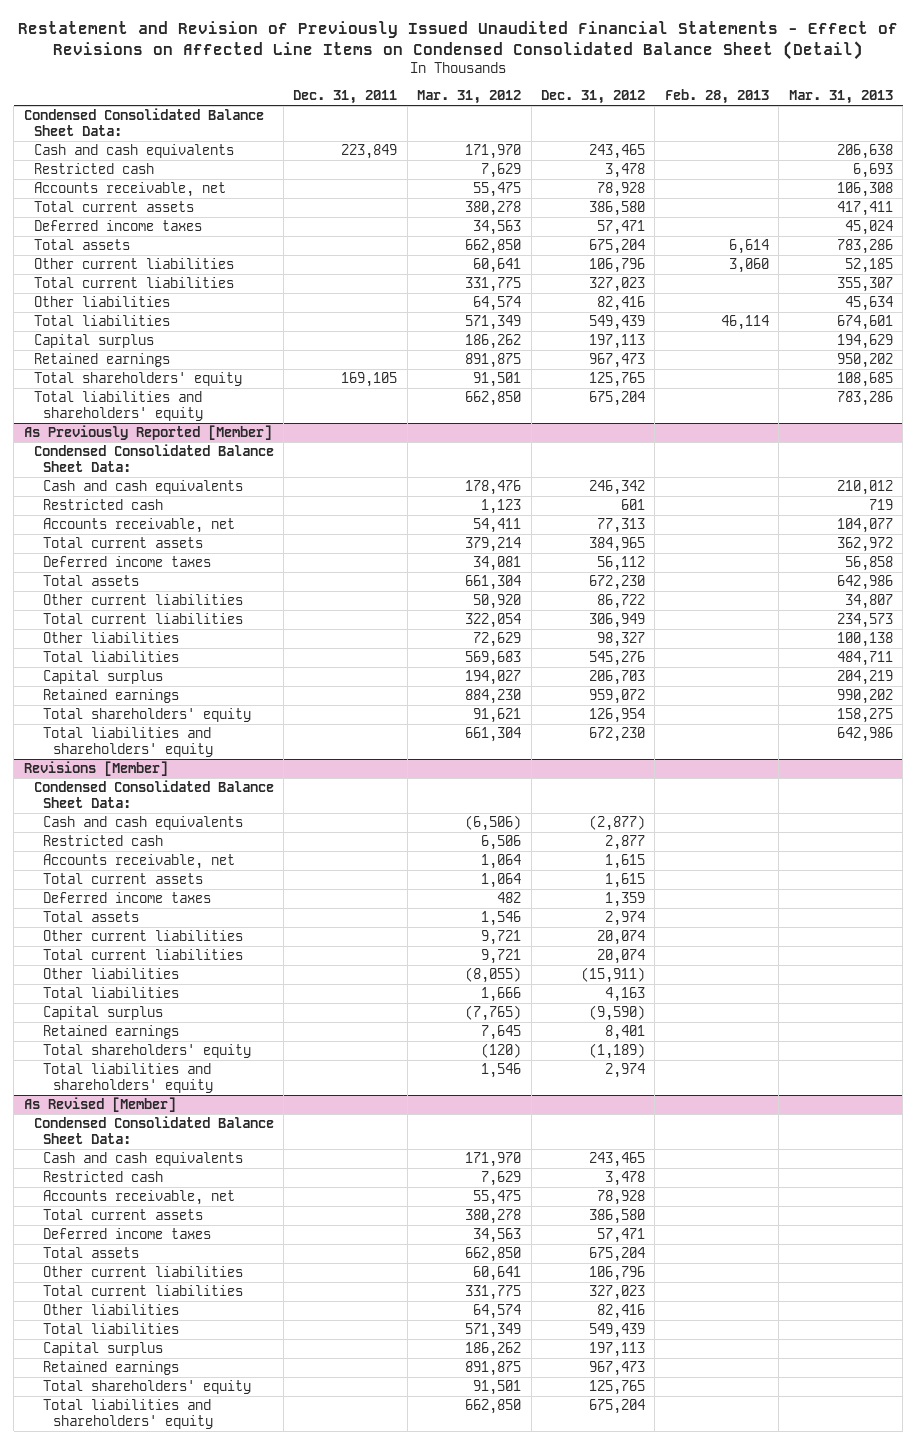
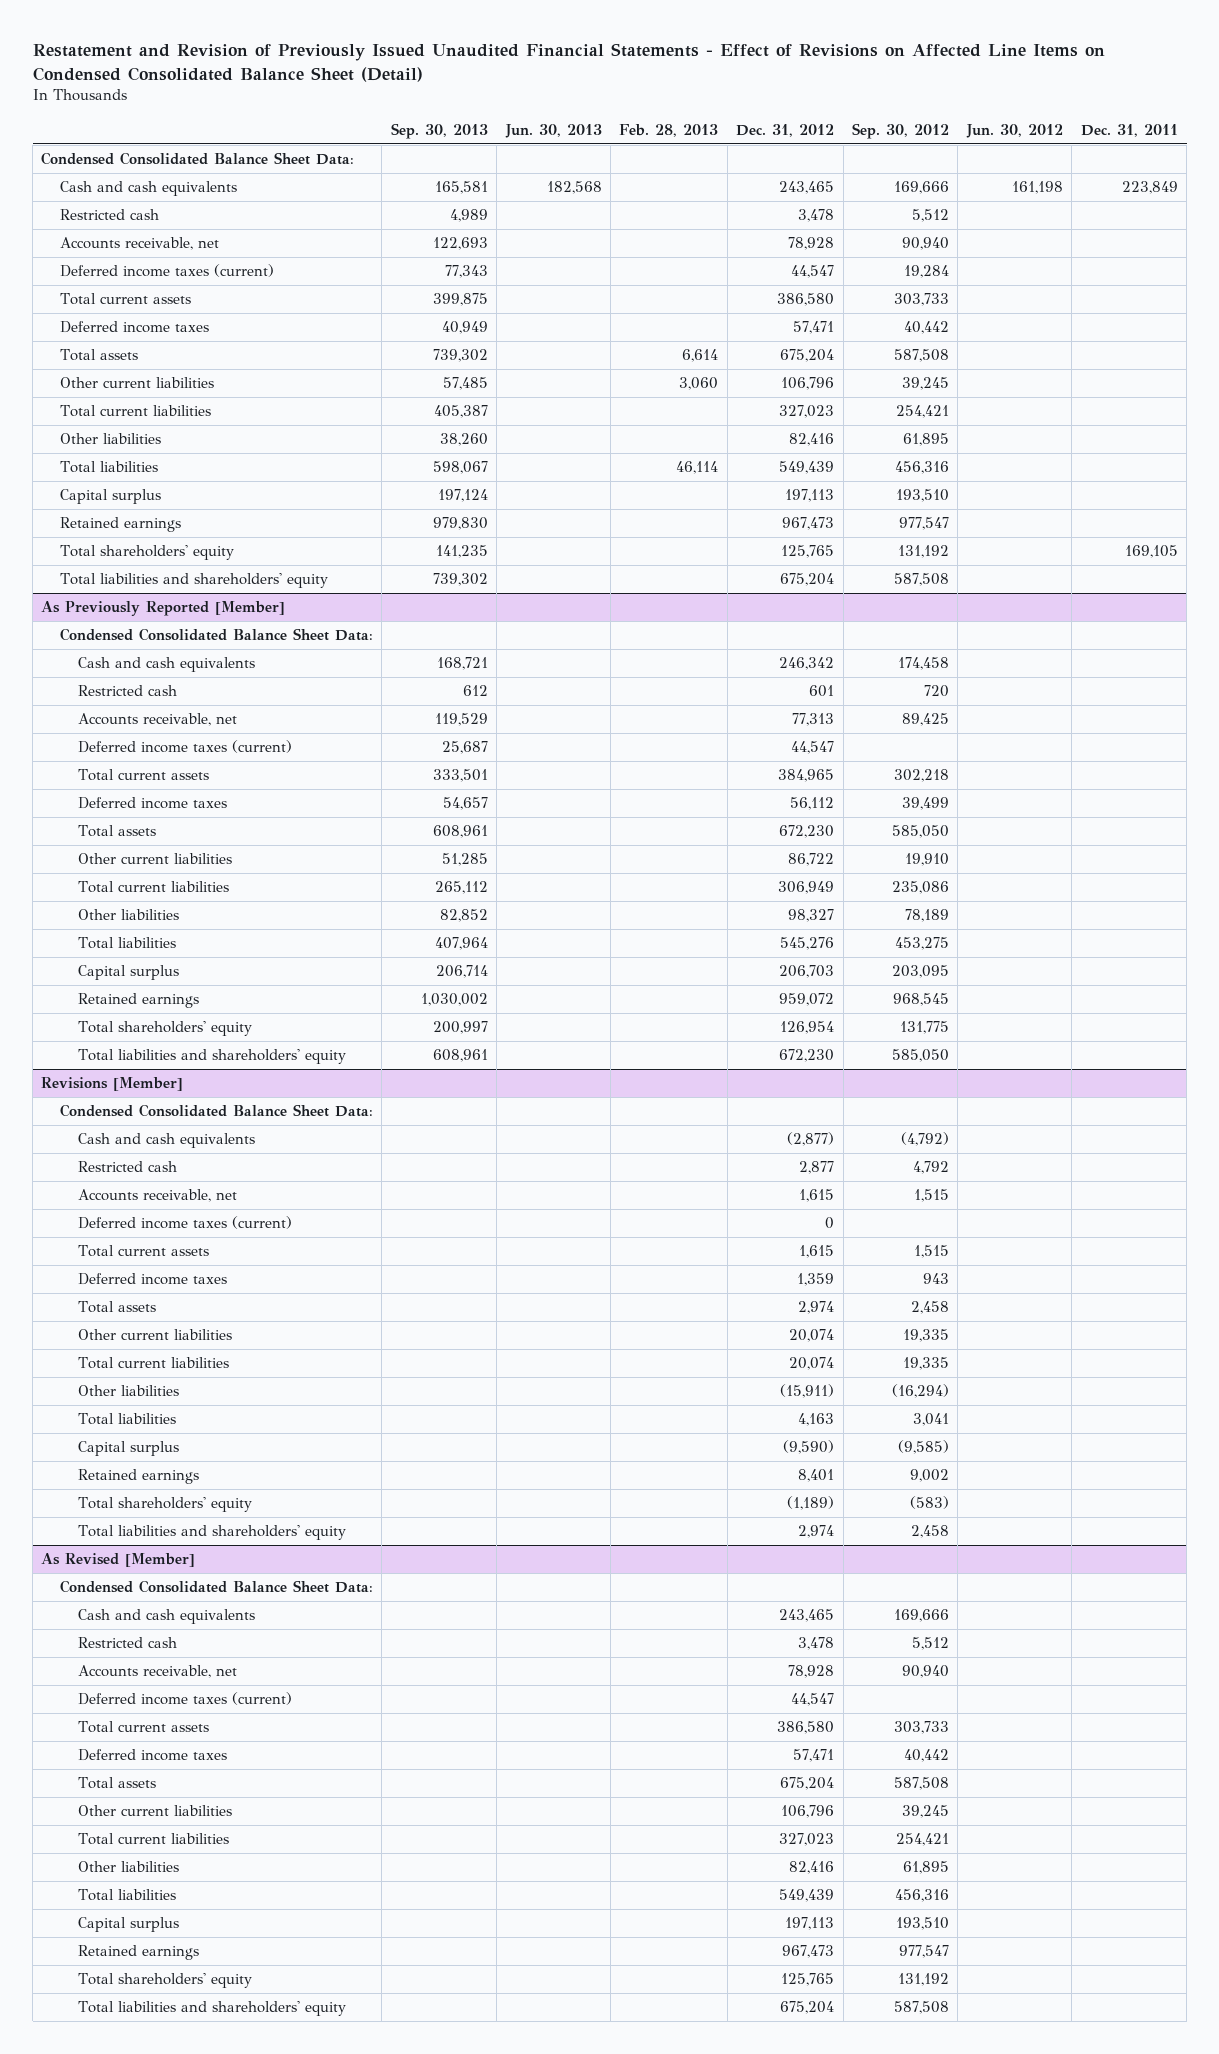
[417,90,522,105] Mar. 31, 2012 -> none
[788,90,893,105] Mar. 31, 2013 -> none
none -> [390,122,488,139] Sep. 30, 2013
none -> [504,123,602,138] Jun. 30, 2013
none -> [852,122,950,139] Sep. 30, 2012
none -> [965,123,1063,138] Jun. 30, 2012
none -> [59,264,274,278] Deferred income taxes (current)
none -> [78,740,293,754] Deferred income taxes (current)
none -> [78,1216,293,1230] Deferred income taxes (current)
none -> [78,1692,293,1706] Deferred income taxes (current)

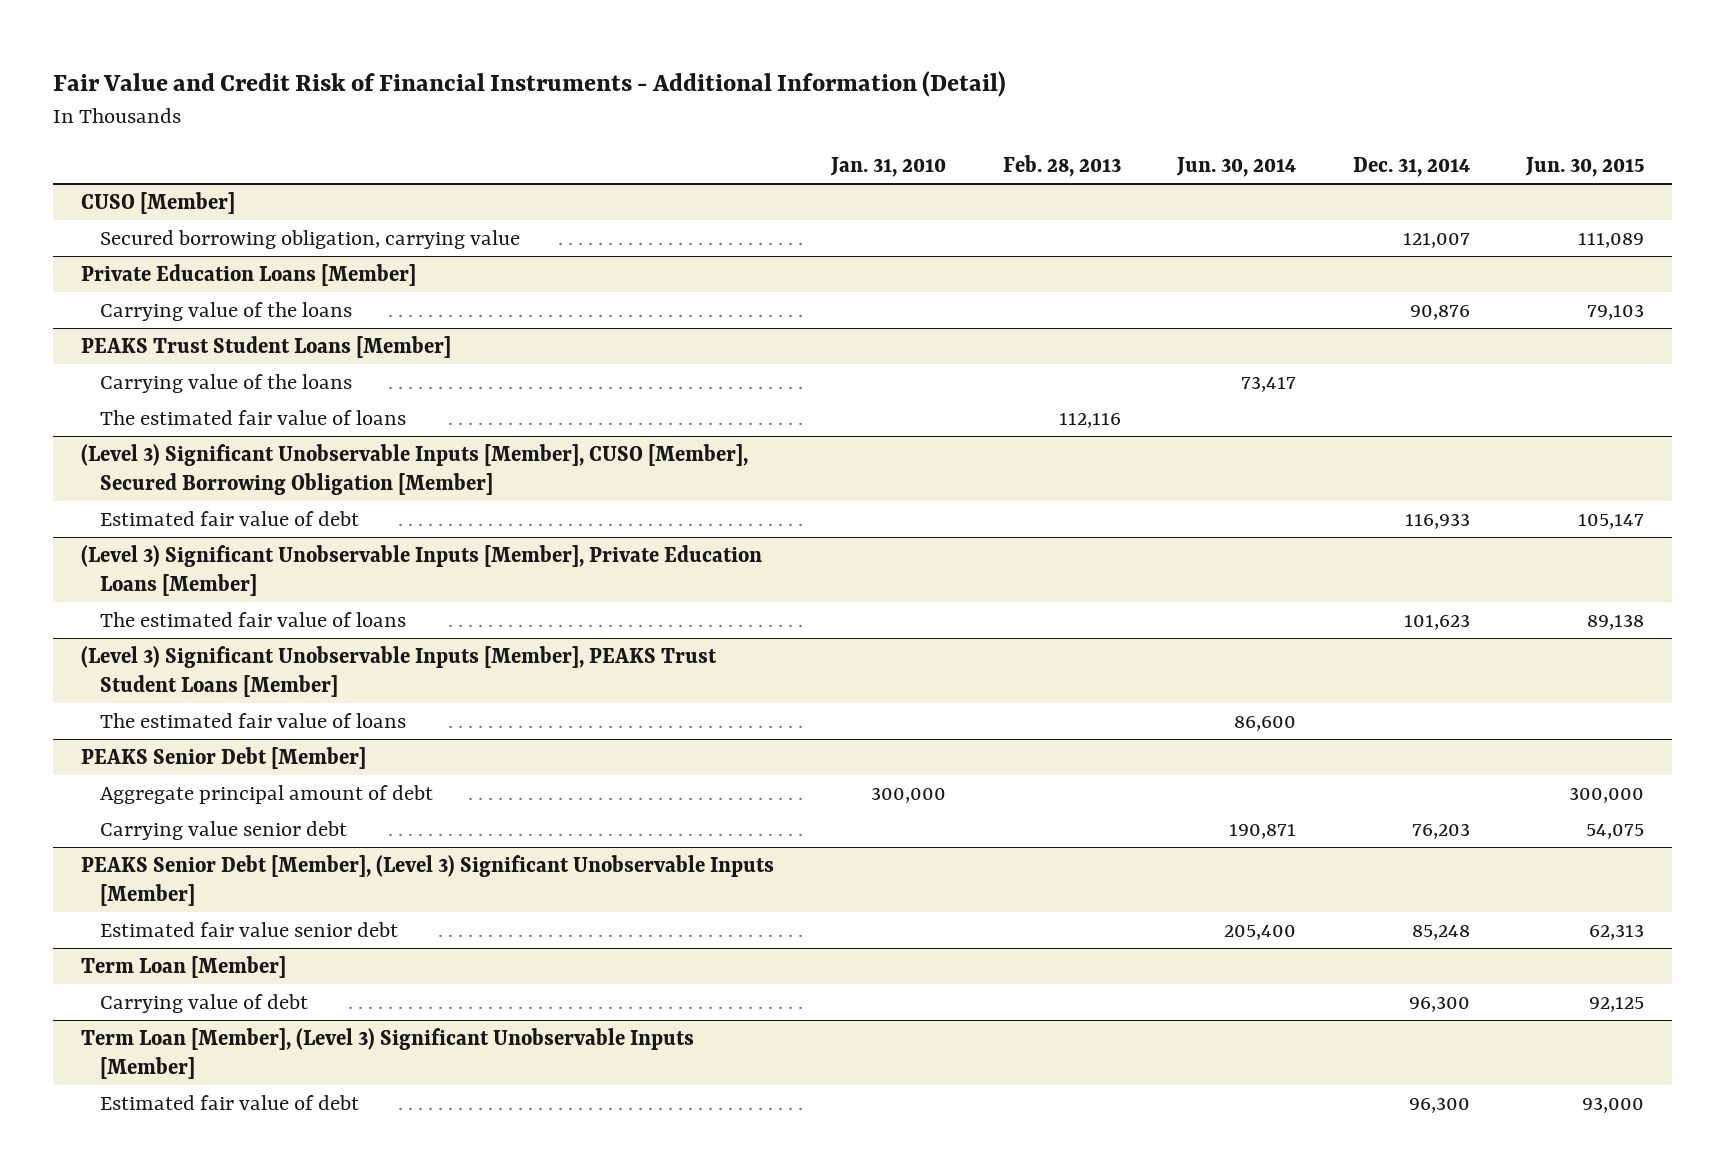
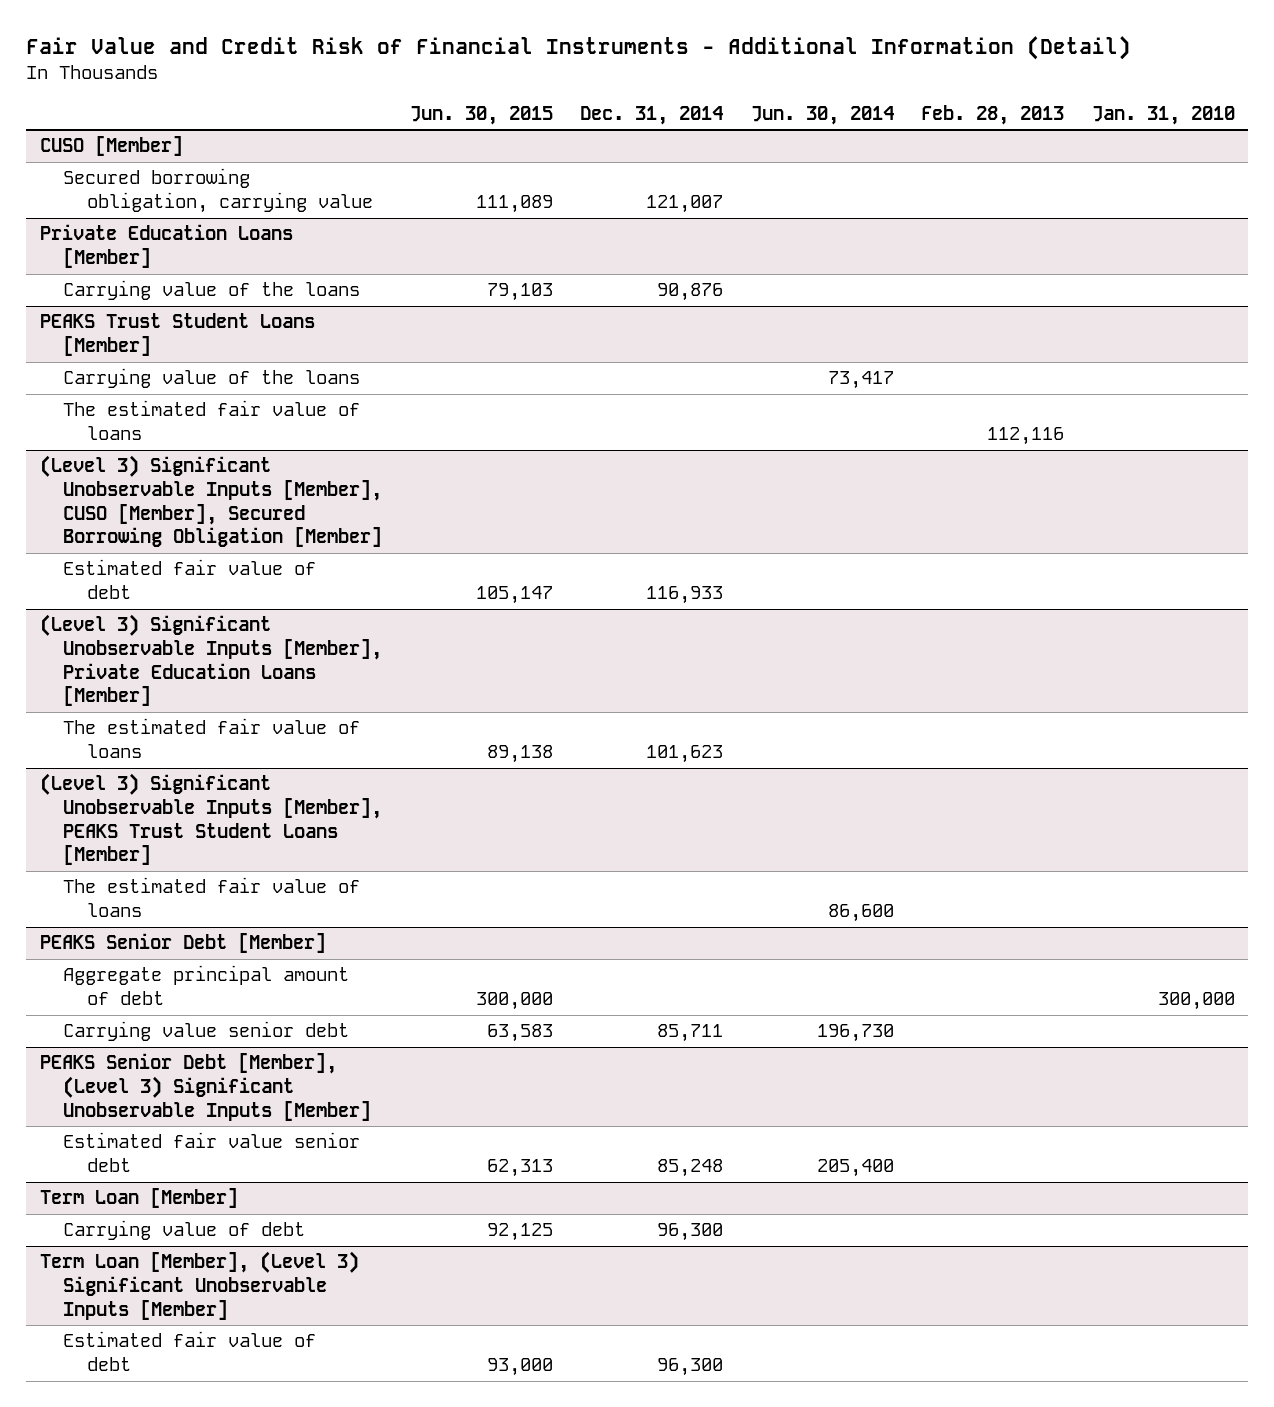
[1229,823,1297,839] 190,871 -> [816,1024,894,1043] 196,730
[1411,822,1470,839] 76,203 -> [657,1024,724,1043] 85,711
[1586,823,1645,839] 54,075 -> [486,1024,553,1043] 63,583

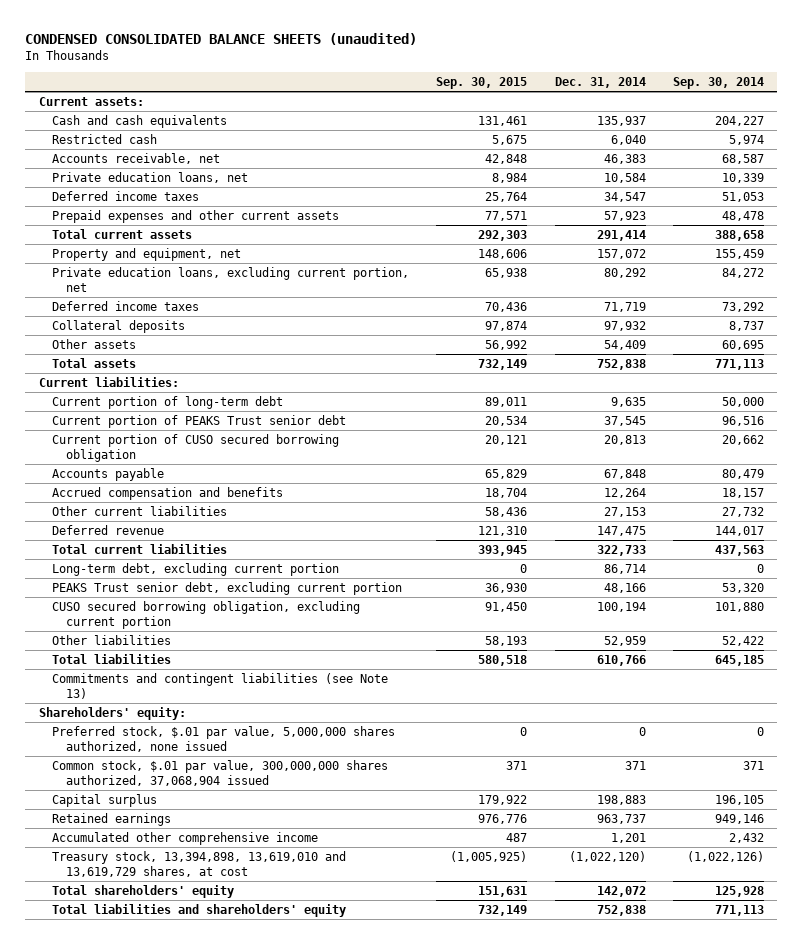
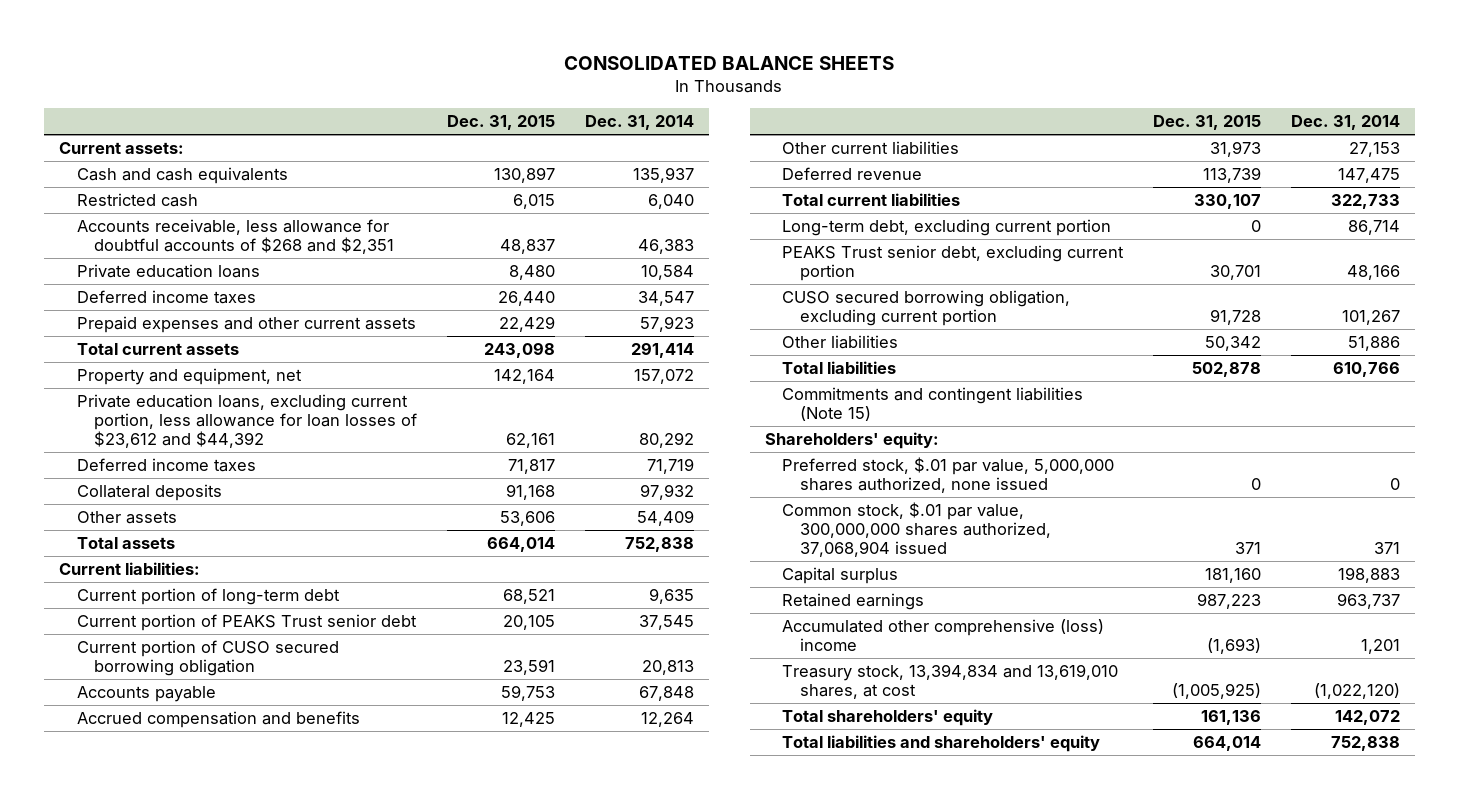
[25,33,418,46] CONDENSED CONSOLIDATED BALANCE SHEETS (unaudited) -> [564,55,895,70] CONSOLIDATED BALANCE SHEETS
[436,77,528,90] Sep. 30, 2015 -> none
[672,77,764,90] Sep. 30, 2014 -> none
none -> [447,115,556,131] Dec. 31, 2015
[52,152,221,164] Accounts receivable, net -> [76,219,395,255] Accounts receivable, less allowance for doubtful accounts of $268 and $2,351
[52,171,249,183] Private education loans, net -> [76,264,260,279] Private education loans
[52,266,410,293] Private education loans, excluding current portion, net -> [76,394,418,449] Private education loans, excluding current portion, less allowance for loan losses of $23,612 and $44,392
[596,601,646,612] 100,194 -> [1341,310,1400,326] 101,267
[603,635,646,646] 52,959 -> [1347,336,1400,352] 51,886
[52,672,389,700] Commitments and contingent liabilities (see Note 13) -> [782,387,1084,422] Commitments and contingent liabilities (Note 15)
[52,831,319,845] Accumulated other comprehensive income -> [782,619,1105,652] Accumulated other comprehensive (loss) income
[52,850,347,878] Treasury stock, 13,394,898, 13,619,010 and 13,619,729 shares, at cost -> [782,664,1119,700] Treasury stock, 13,394,834 and 13,619,010 shares, at cost

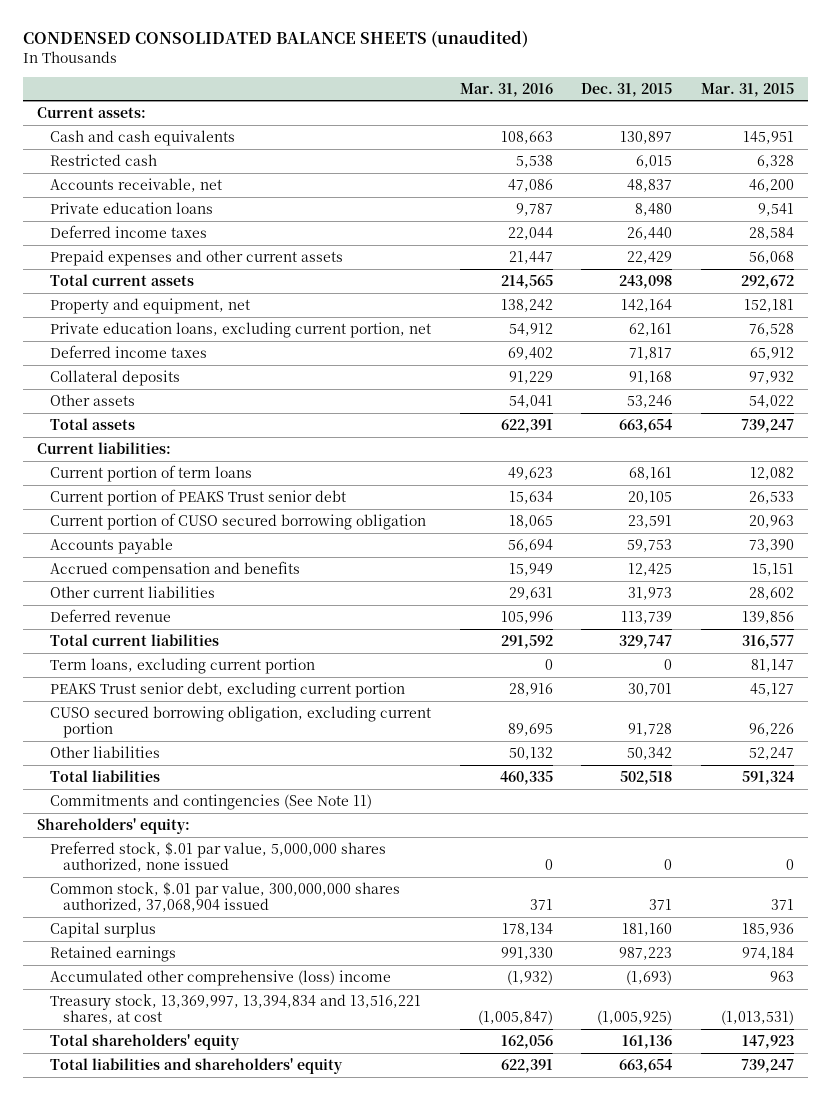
[564,55,895,70] CONSOLIDATED BALANCE SHEETS -> [22,30,528,49] CONDENSED CONSOLIDATED BALANCE SHEETS (unaudited)
[585,115,695,131] Dec. 31, 2014 -> none
none -> [459,82,553,97] Mar. 31, 2016
none -> [700,82,794,97] Mar. 31, 2015
[76,219,395,255] Accounts receivable, less allowance for doubtful accounts of $268 and $2,351 -> [50,177,223,192] Accounts receivable, net
[76,394,418,449] Private education loans, excluding current portion, less allowance for loan losses of $23,612 and $44,392 -> [50,321,432,338] Private education loans, excluding current portion, net
[500,511,556,527] 53,606 -> [627,394,673,408] 53,246
[487,537,556,553] 664,014 -> [619,418,673,433] 663,654
[76,588,340,606] Current portion of long-term debt -> [50,464,253,482] Current portion of term loans
[503,589,556,605] 68,521 -> [629,466,673,480] 68,161
[1194,194,1262,210] 330,107 -> [619,634,673,649] 329,747
[782,219,1112,237] Long-term debt, excluding current portion -> [50,657,316,674] Term loans, excluding current portion
[1192,362,1262,378] 502,878 -> [620,770,673,785] 502,518
[782,387,1084,422] Commitments and contingent liabilities (Note 15) -> [50,793,373,810] Commitments and contingencies (See Note 11)
[782,664,1119,700] Treasury stock, 13,394,834 and 13,619,010 shares, at cost -> [50,993,422,1025] Treasury stock, 13,369,997, 13,394,834 and 13,516,221 shares, at cost
[1193,736,1262,752] 664,014 -> [619,1058,673,1073] 663,654

